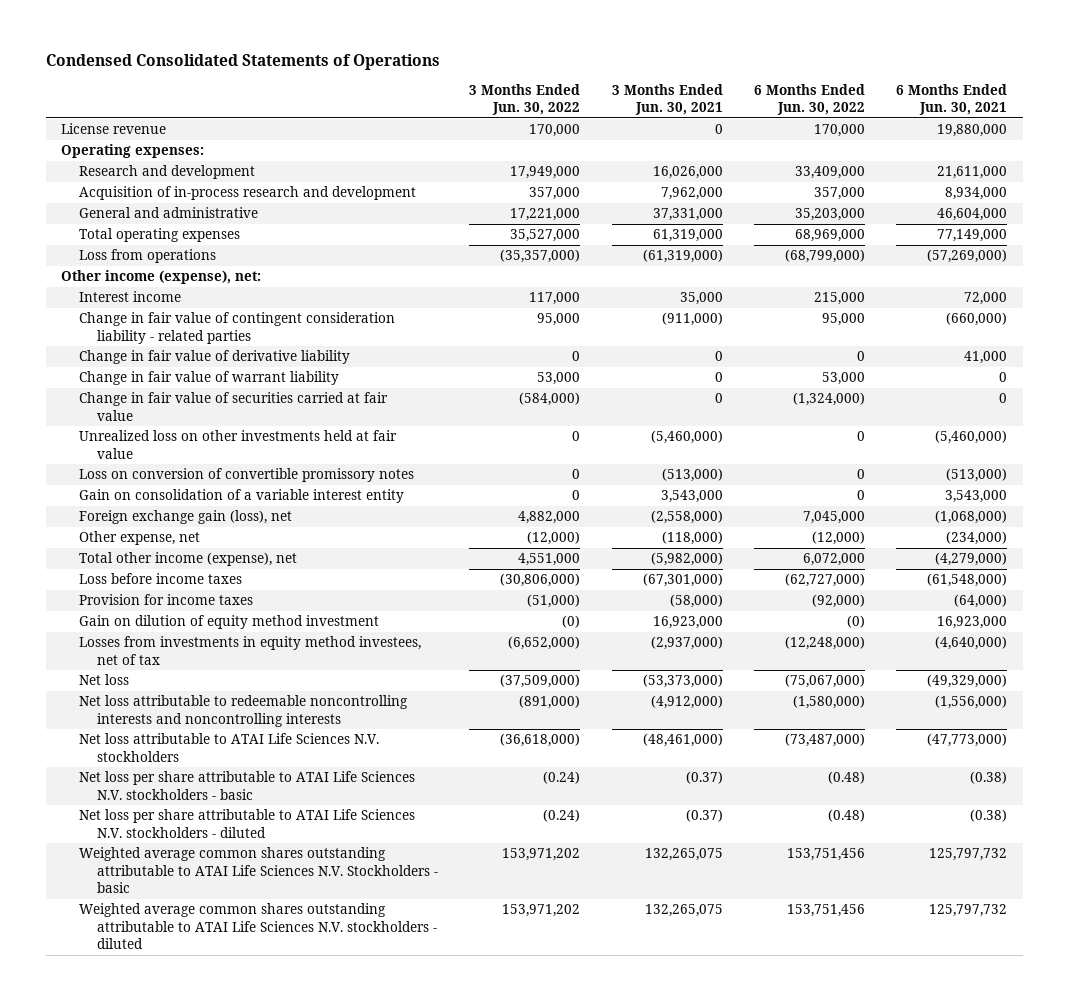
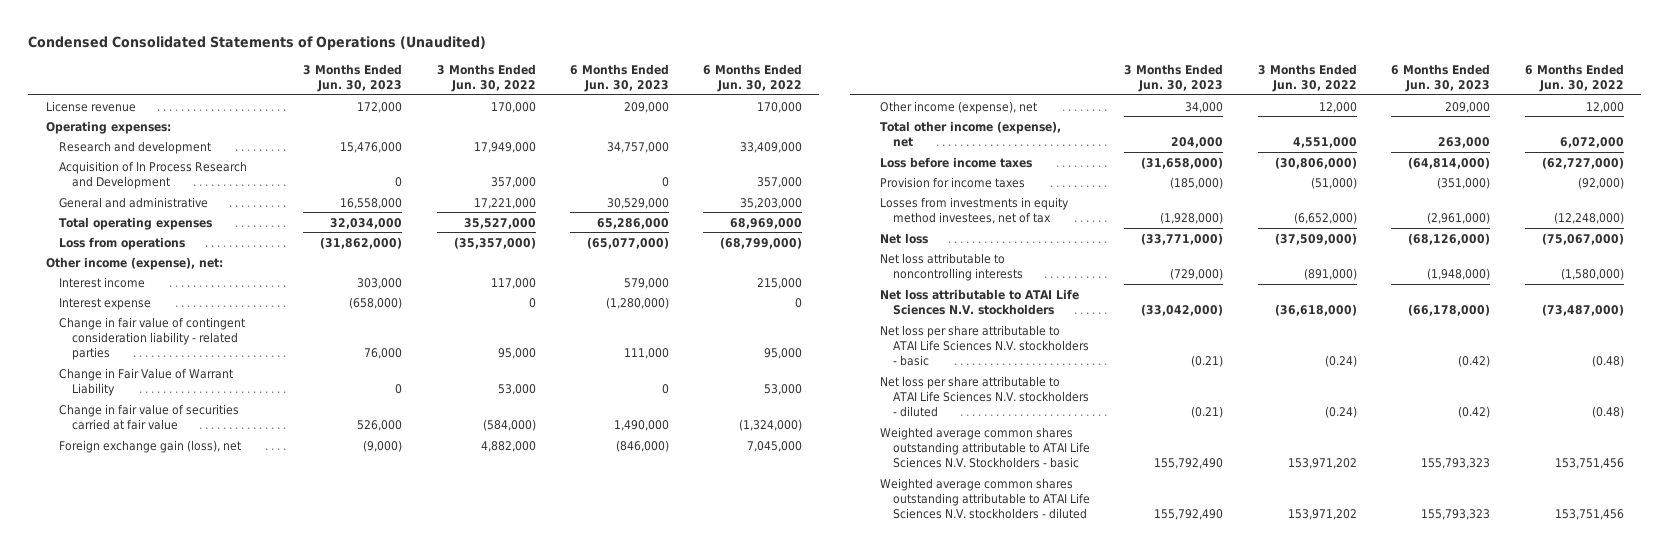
[45,54,440,71] Condensed Consolidated Statements of Operations -> [28,36,487,51] Condensed Consolidated Statements of Operations (Unaudited)
[611,83,723,116] 3 Months Ended Jun. 30, 2021 -> none
[896,83,1008,116] 6 Months Ended Jun. 30, 2021 -> none
none -> [303,63,403,93] 3 Months Ended Jun. 30, 2023
none -> [569,63,669,93] 6 Months Ended Jun. 30, 2023
[79,186,417,201] Acquisition of in-process research and development -> [58,160,247,189] Acquisition of In Process Research and Development
none -> [58,297,151,310] Interest expense
[79,350,351,365] Change in fair value of derivative liability -> none
[79,371,340,386] Change in fair value of warrant liability -> [58,367,233,396] Change in Fair Value of Warrant Liability
[79,430,398,459] Unrealized loss on other investments held at fair value -> none
[79,468,415,483] Loss on conversion of convertible promissory notes -> none
[79,489,405,504] Gain on consolidation of a variable interest entity -> none
[79,531,201,546] Other expense, net -> [879,100,1037,114] Other income (expense), net
[527,531,581,546] (12,000) -> [1318,101,1357,113] 12,000
[811,531,865,546] (12,000) -> [1585,101,1624,113] 12,000
[79,615,380,630] Gain on dilution of equity method investment -> none
[79,695,409,727] Net loss attributable to redeemable noncontrolling interests and noncontrolling interests -> [879,252,1024,281] Net loss attributable to noncontrolling interests

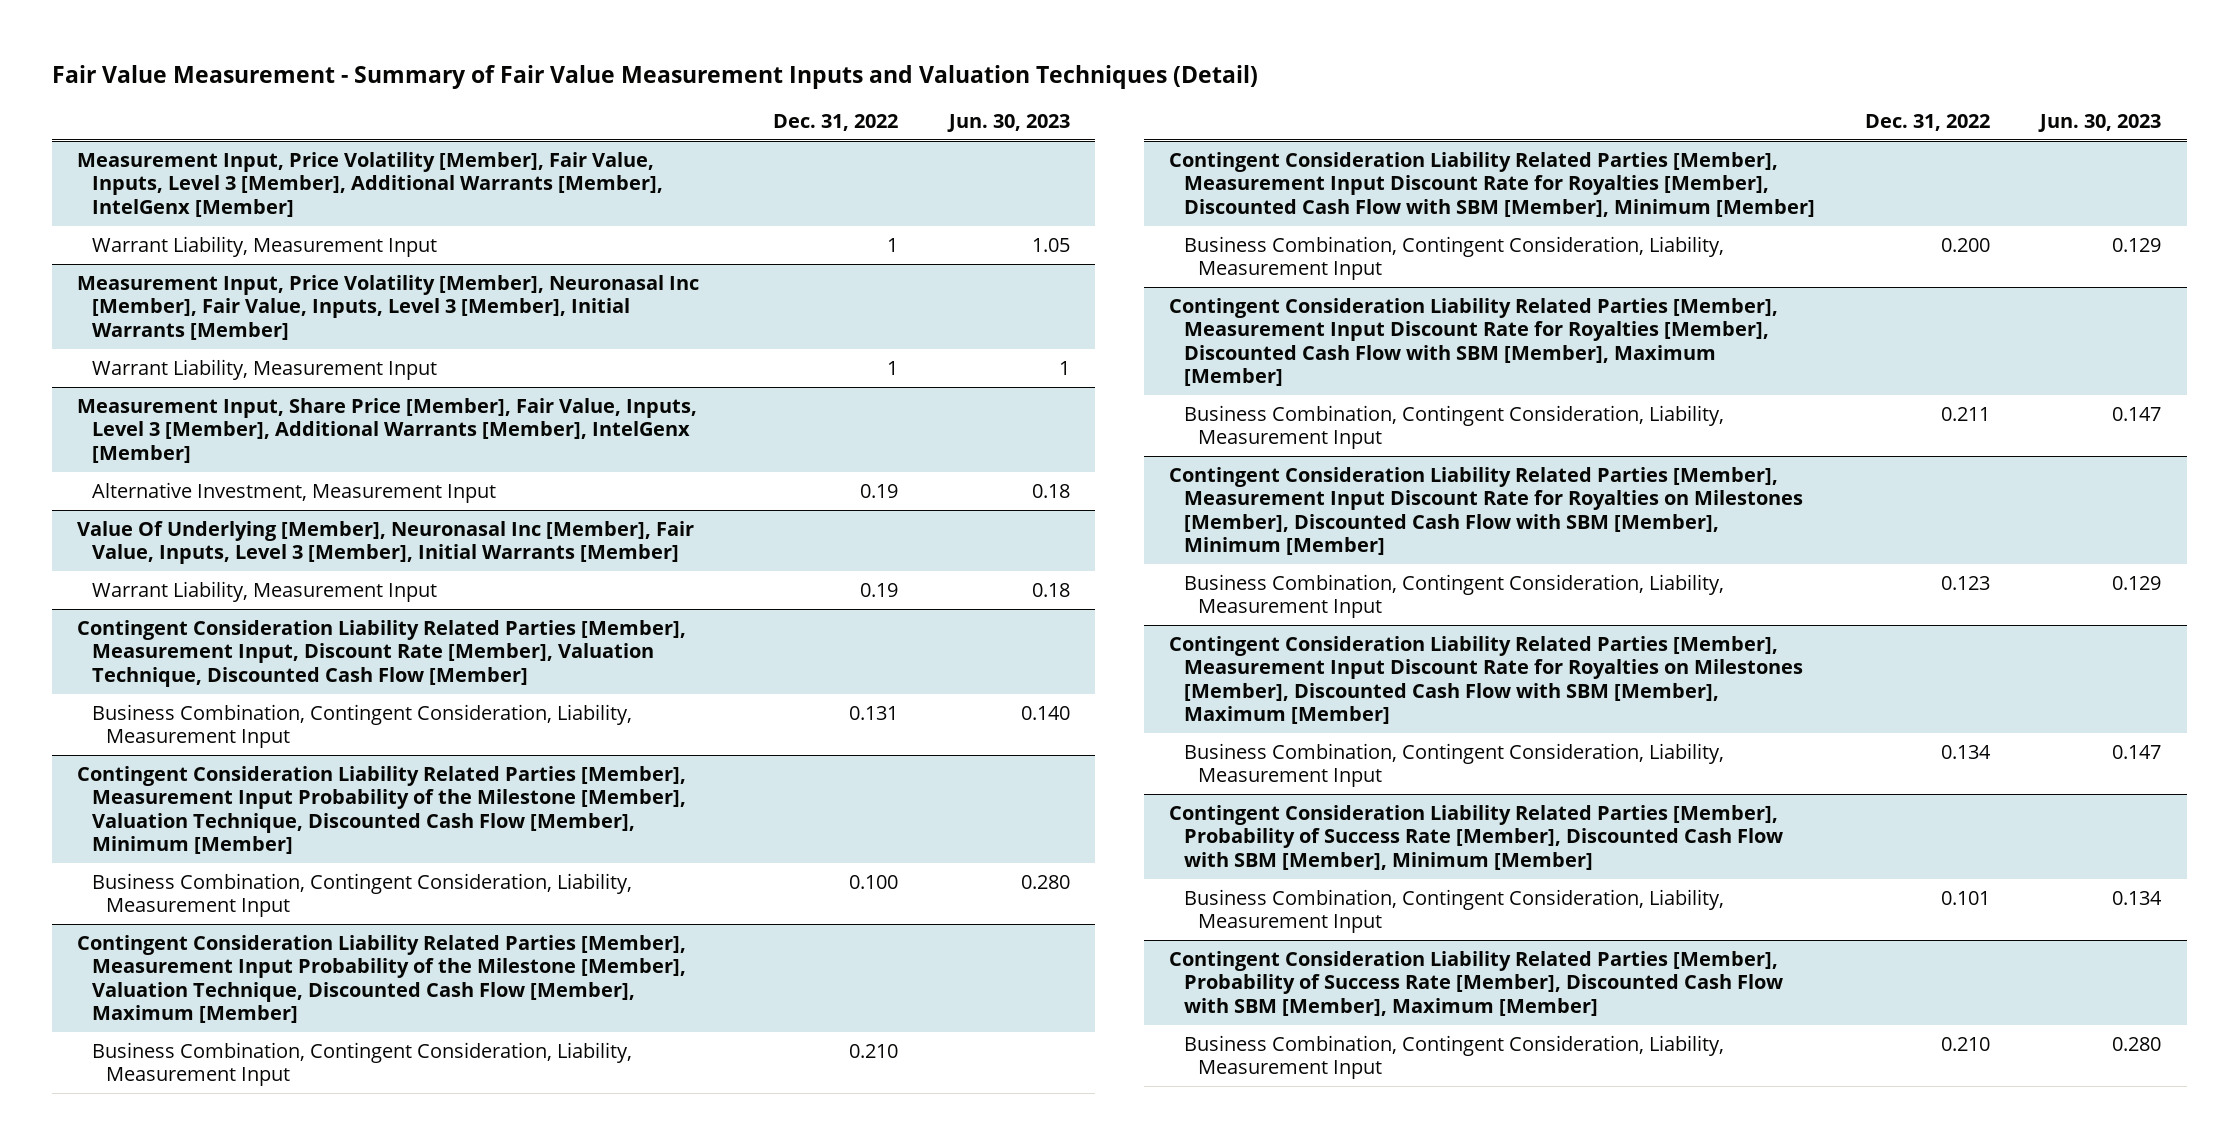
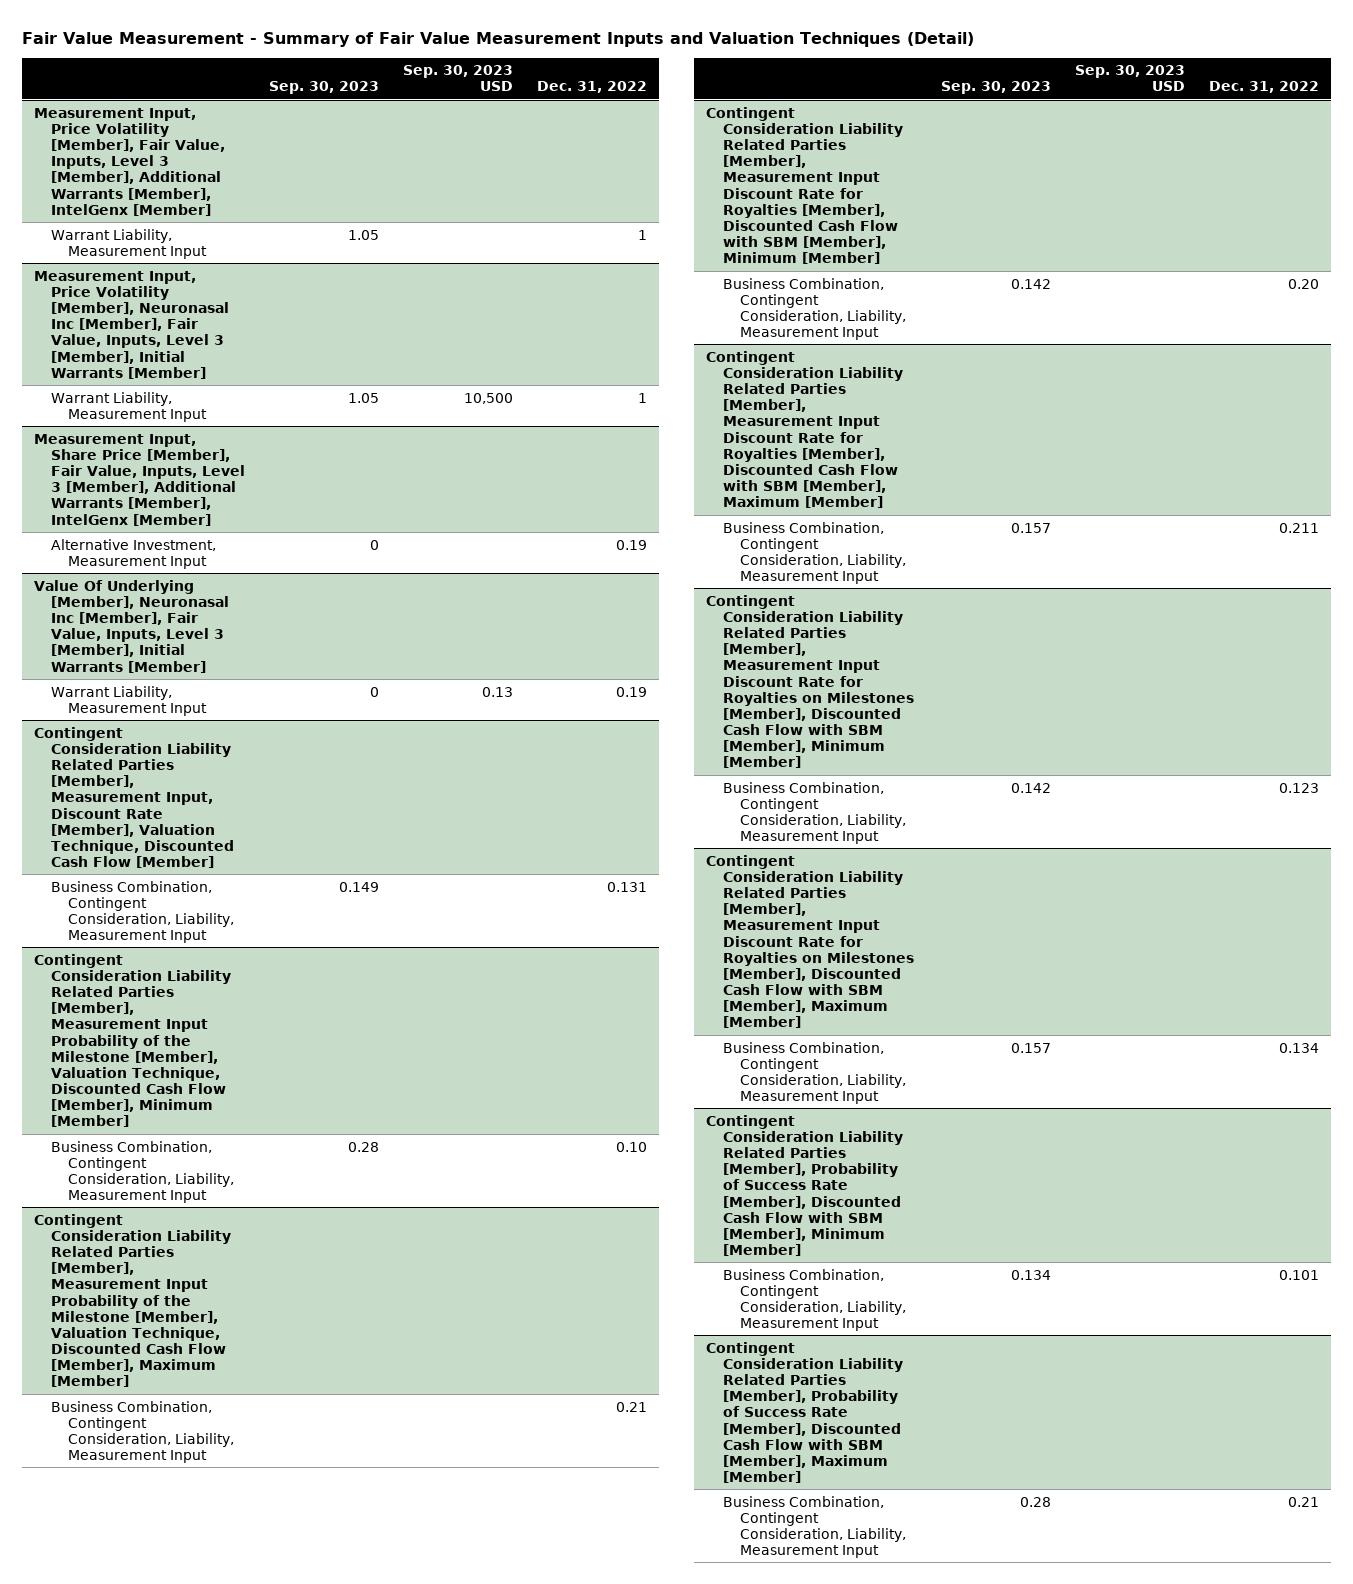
[946,113,1070,132] Jun. 30, 2023 -> none
none -> [269,81,380,95] Sep. 30, 2023
none -> [403,65,514,92] Sep. 30, 2023 USD
[849,874,899,889] 0.100 -> [616,1141,648,1152] 0.10
[849,1043,899,1058] 0.210 -> [616,1401,648,1412] 0.21
[1941,237,1991,252] 0.200 -> [1288,278,1320,289] 0.20
[1941,1036,1991,1051] 0.210 -> [1288,1496,1320,1507] 0.21

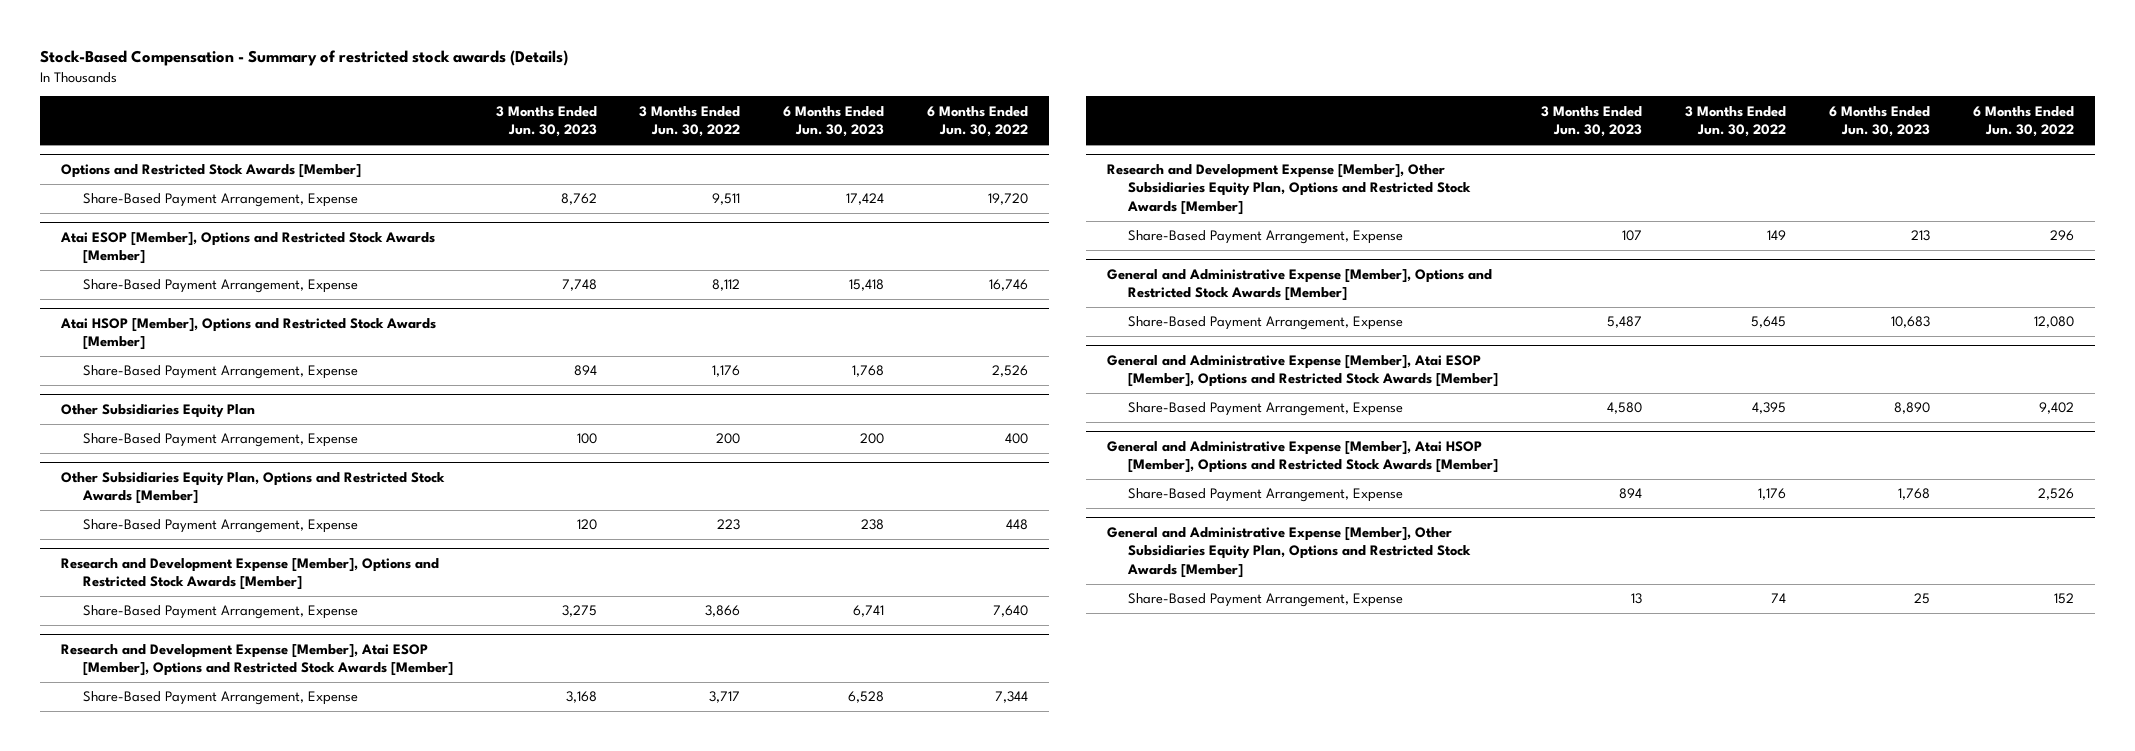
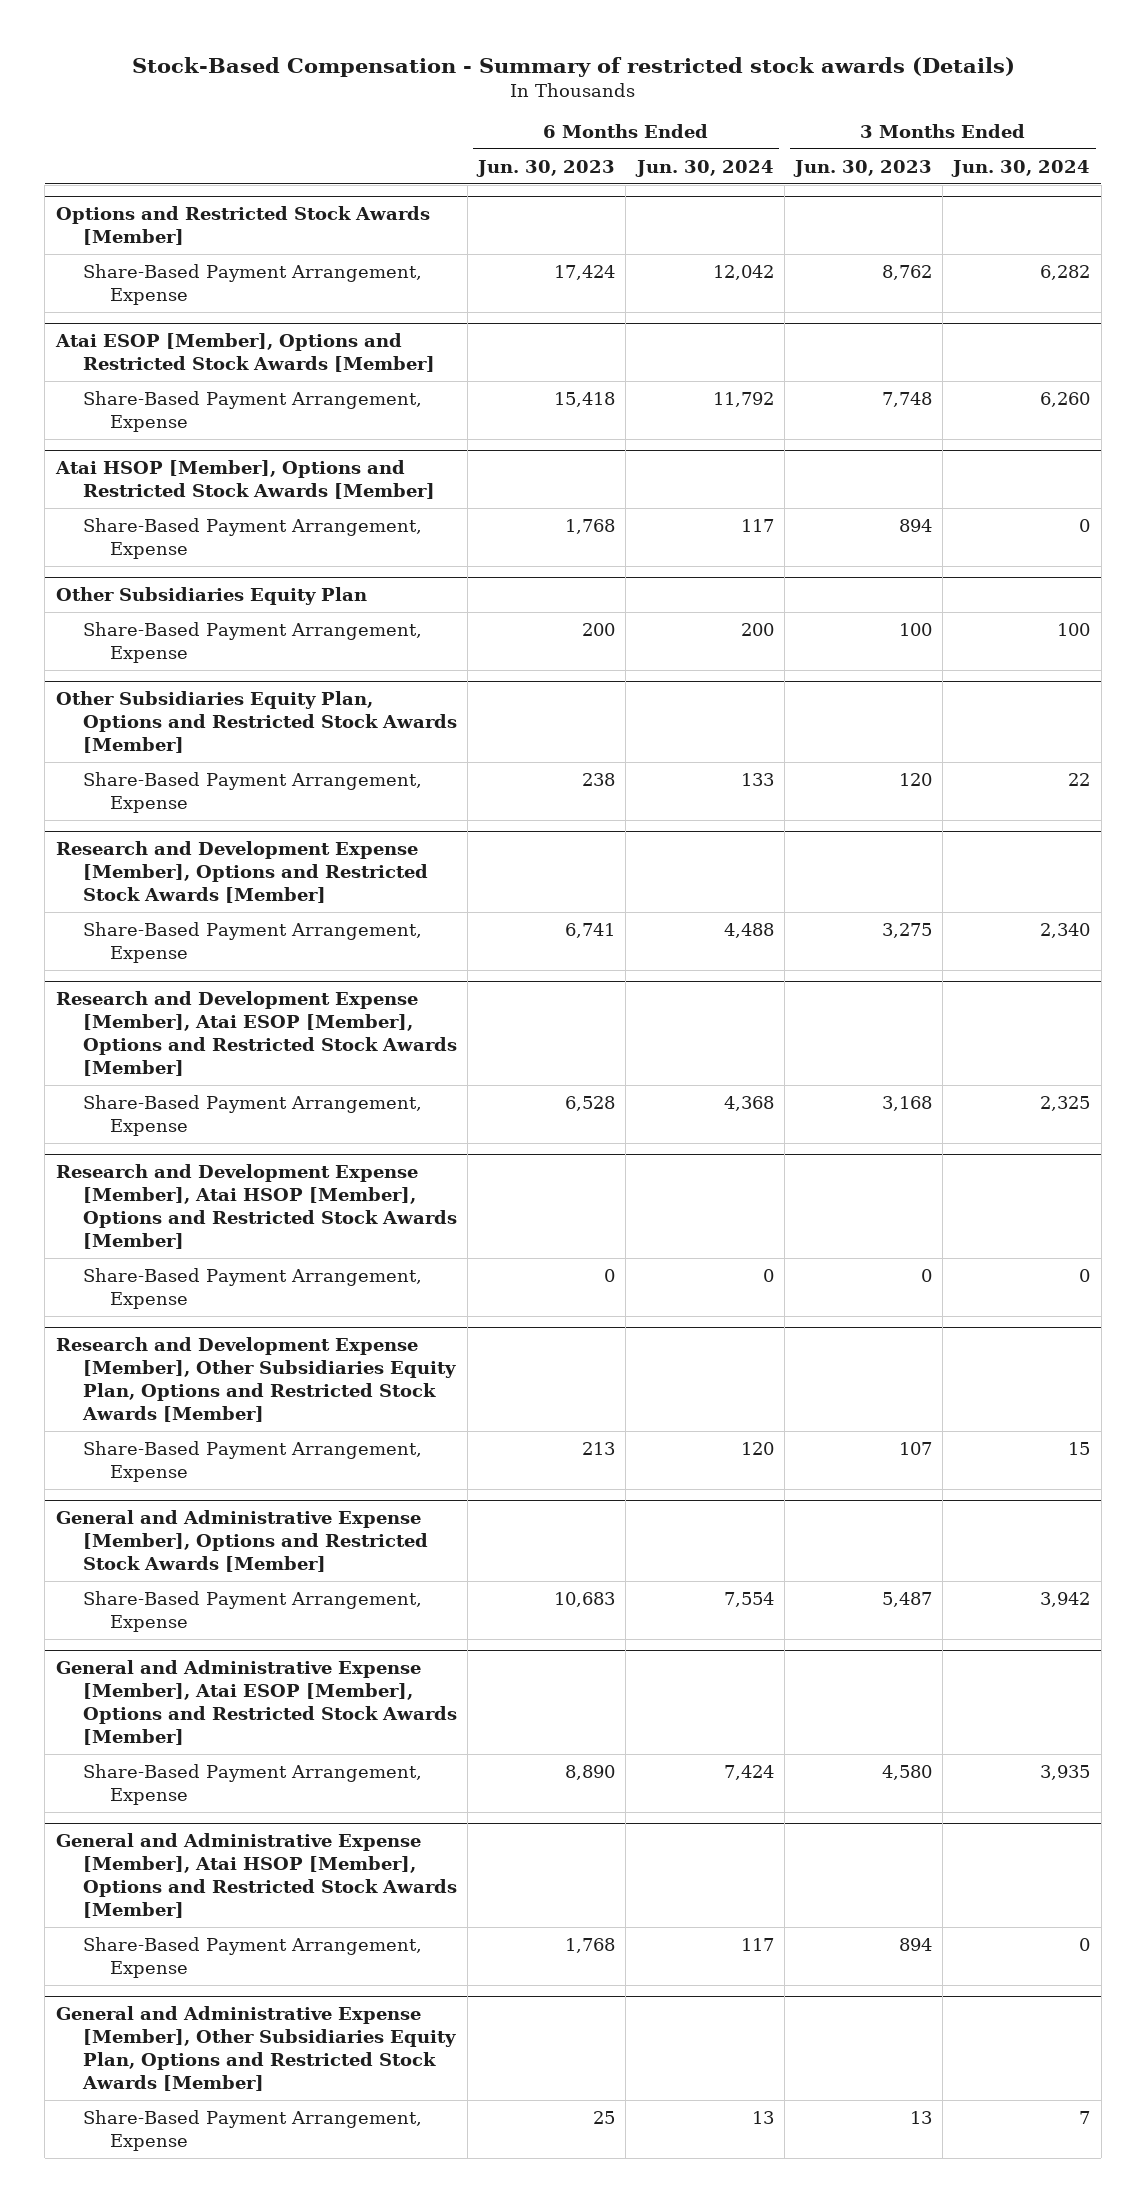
[639,105,741,138] 3 Months Ended Jun. 30, 2022 -> none
[927,105,1029,138] 6 Months Ended Jun. 30, 2022 -> none
none -> [634,159,774,177] Jun. 30, 2024
none -> [951,159,1091,177] Jun. 30, 2024
none -> [55,1164,457,1250] Research and Development Expense [Member], Atai HSOP [Member], Options and Restricted Stock Awards [Member]
none -> [82,1267,422,1309] Share-Based Payment Arrangement, Expense

